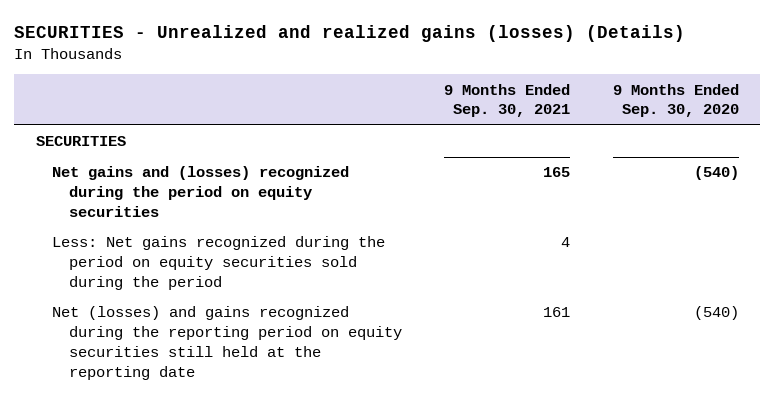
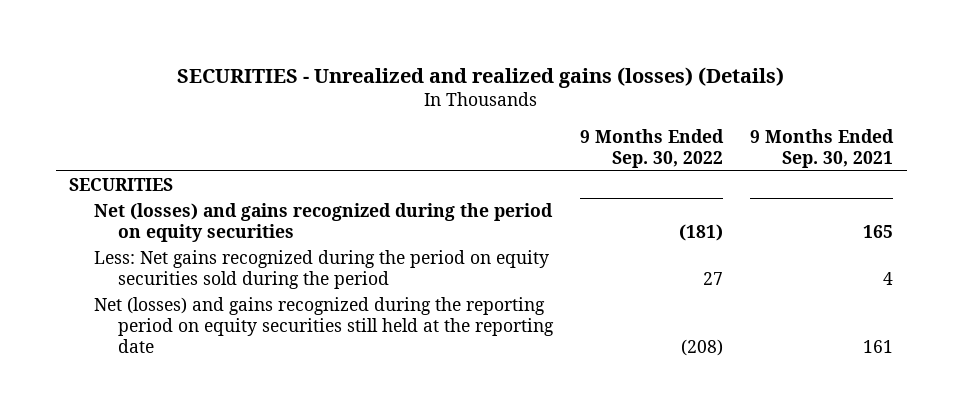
[612,83,739,118] 9 Months Ended Sep. 30, 2020 -> none
none -> [580,128,725,168] 9 Months Ended Sep. 30, 2022
[52,166,350,217] Net gains and (losses) recognized during the period on equity securities -> [93,203,553,243] Net (losses) and gains recognized during the period on equity securities

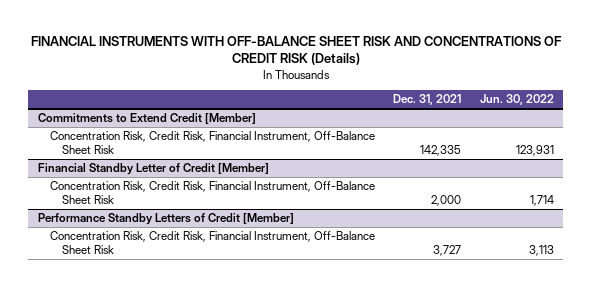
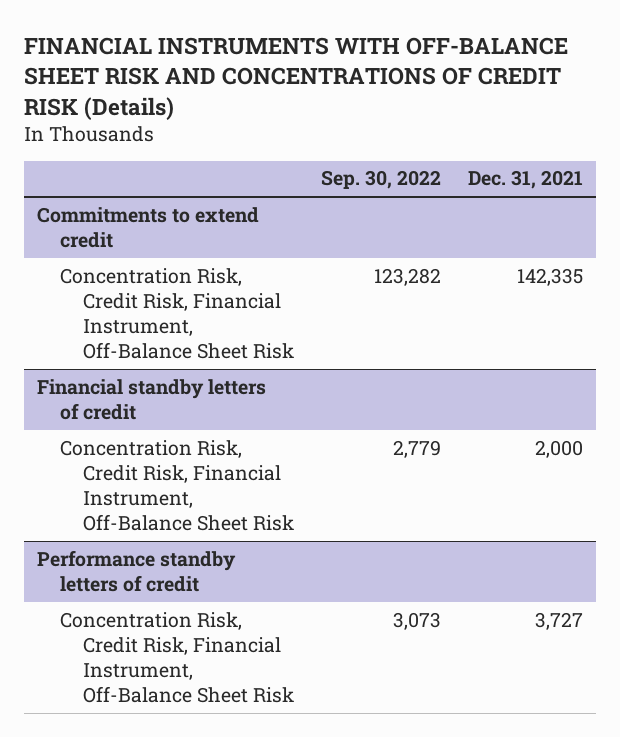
[480,94,555,106] Jun. 30, 2022 -> none
none -> [320,170,441,190] Sep. 30, 2022
[37,113,256,125] Commitments to Extend Credit [Member] -> [37,206,260,249] Commitments to extend credit
[37,163,269,176] Financial Standby Letter of Credit [Member] -> [37,378,267,421] Financial standby letters of credit
[37,213,294,226] Performance Standby Letters of Credit [Member] -> [37,549,237,593] Performance standby letters of credit

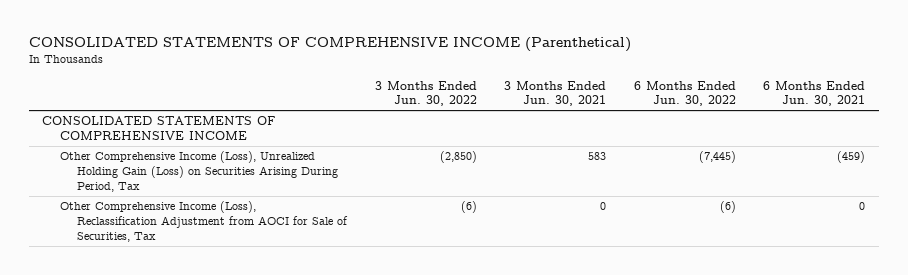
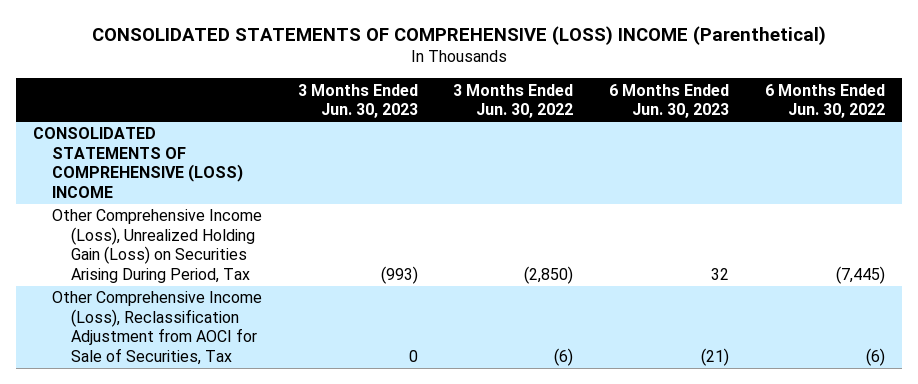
[28,37,631,53] CONSOLIDATED STATEMENTS OF COMPREHENSIVE INCOME (Parenthetical) -> [92,25,827,45] CONSOLIDATED STATEMENTS OF COMPREHENSIVE (LOSS) INCOME (Parenthetical)
[504,80,607,107] 3 Months Ended Jun. 30, 2021 -> none
[763,80,866,107] 6 Months Ended Jun. 30, 2021 -> none
none -> [297,83,418,119] 3 Months Ended Jun. 30, 2023
none -> [609,83,730,119] 6 Months Ended Jun. 30, 2023
[42,116,276,141] CONSOLIDATED STATEMENTS OF COMPREHENSIVE INCOME -> [33,127,244,198] CONSOLIDATED STATEMENTS OF COMPREHENSIVE (LOSS) INCOME

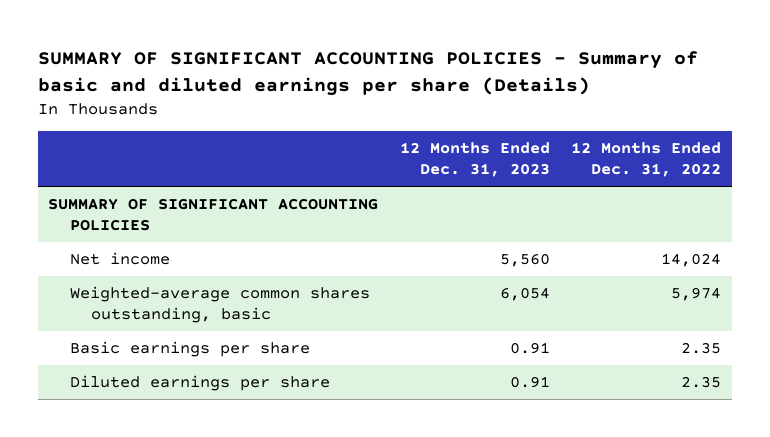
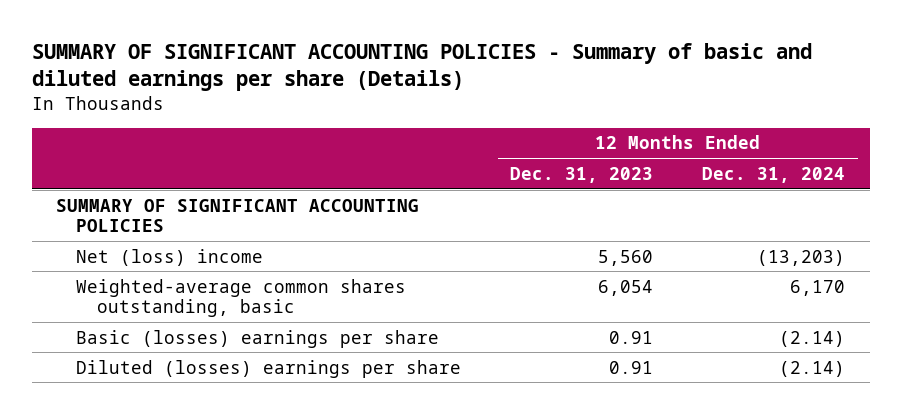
[571,142,722,178] 12 Months Ended Dec. 31, 2022 -> none
none -> [702,166,846,183] Dec. 31, 2024
[69,251,170,265] Net income -> [76,248,264,266] Net (loss) income
[69,340,310,357] Basic earnings per share -> [76,329,440,348] Basic (losses) earnings per share
[69,374,330,391] Diluted earnings per share -> [76,359,462,378] Diluted (losses) earnings per share

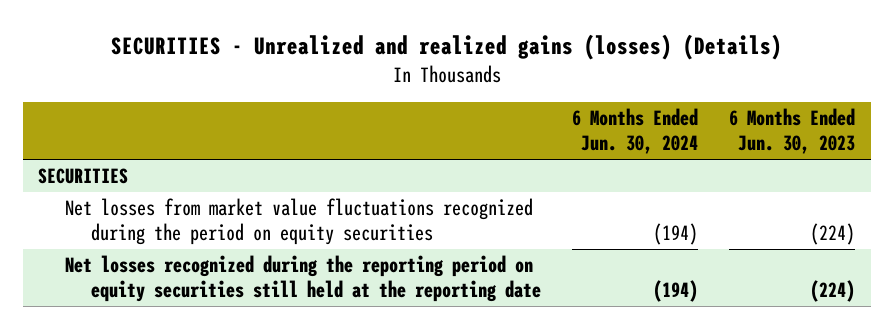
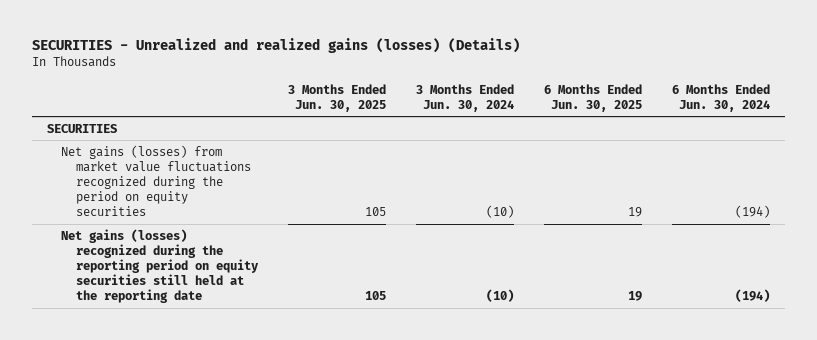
[729,108,856,155] 6 Months Ended Jun. 30, 2023 -> none
none -> [288,83,387,113] 3 Months Ended Jun. 30, 2025
none -> [416,83,515,113] 3 Months Ended Jun. 30, 2024
none -> [544,83,643,113] 6 Months Ended Jun. 30, 2025
[64,198,533,246] Net losses from market value fluctuations recognized during the period on equity securities -> [61,144,252,217] Net gains (losses) from market value fluctuations recognized during the period on equity securities
[64,255,542,303] Net losses recognized during the reporting period on equity securities still held at the reporting date -> [61,228,260,304] Net gains (losses) recognized during the reporting period on equity securities still held at the reporting date

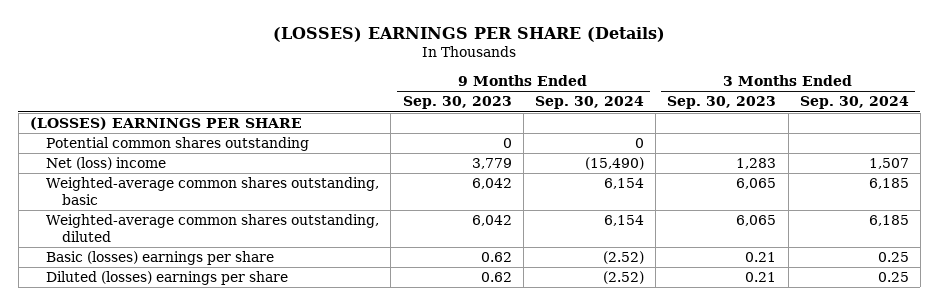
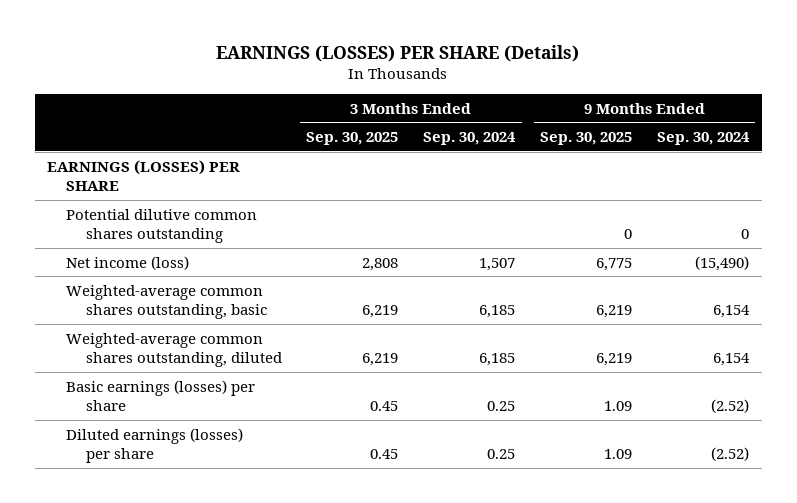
[273,27,666,43] (LOSSES) EARNINGS PER SHARE (Details) -> [216,44,580,62] EARNINGS (LOSSES) PER SHARE (Details)
[402,96,512,110] Sep. 30, 2023 -> none
[667,96,777,110] Sep. 30, 2023 -> none
none -> [306,132,399,146] Sep. 30, 2025
none -> [540,132,633,146] Sep. 30, 2025
[29,117,302,131] (LOSSES) EARNINGS PER SHARE -> [47,159,241,192] EARNINGS (LOSSES) PER SHARE
[46,137,310,152] Potential common shares outstanding -> [66,208,258,244] Potential dilutive common shares outstanding
[46,157,167,171] Net (loss) income -> [66,255,190,270] Net income (loss)
[46,251,275,266] Basic (losses) earnings per share -> [66,379,256,412] Basic earnings (losses) per share
[46,271,289,286] Diluted (losses) earnings per share -> [66,427,244,464] Diluted earnings (losses) per share

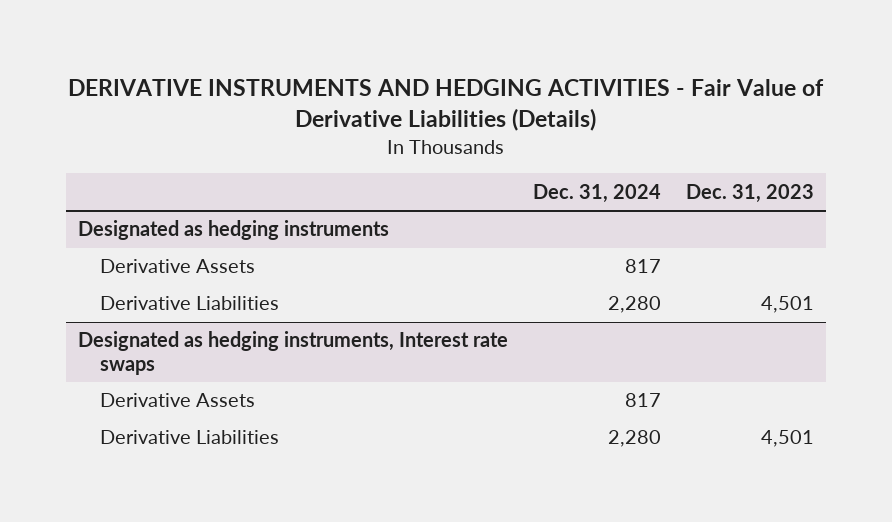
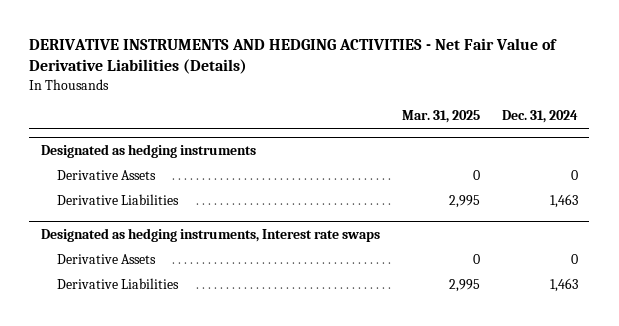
[67,79,824,131] DERIVATIVE INSTRUMENTS AND HEDGING ACTIVITIES - Fair Value of Derivative Liabilities (Details) -> [29,38,558,75] DERIVATIVE INSTRUMENTS AND HEDGING ACTIVITIES - Net Fair Value of Derivative Liabilities (Details)
[685,183,814,203] Dec. 31, 2023 -> none
none -> [401,110,480,124] Mar. 31, 2025
[624,259,661,274] 817 -> [571,170,579,181] 0
[607,296,661,314] 2,280 -> [550,194,579,209] 1,463
[624,393,661,408] 817 -> [571,254,579,265] 0
[607,430,661,448] 2,280 -> [550,278,579,293] 1,463

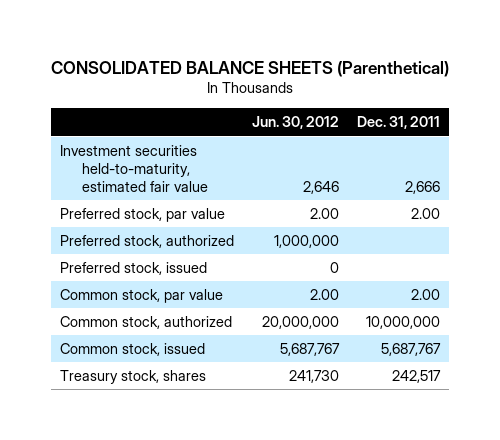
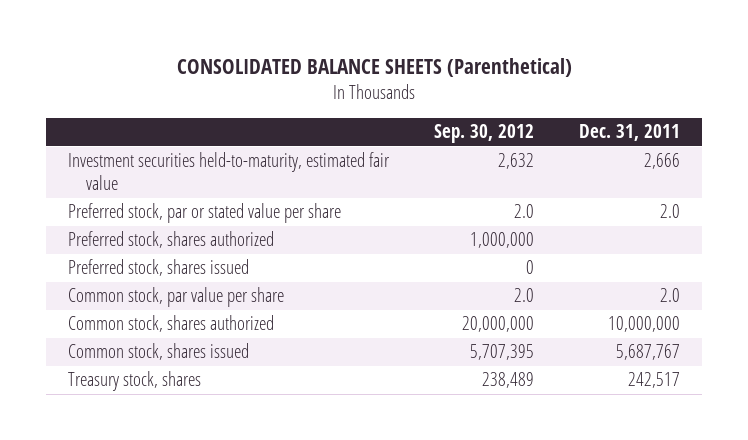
[252,116,340,130] Jun. 30, 2012 -> none
none -> [433,124,534,144] Sep. 30, 2012
[59,208,225,223] Preferred stock, par value -> [68,203,342,224] Preferred stock, par or stated value per share
[411,208,441,220] 2.00 -> [659,204,680,219] 2.0
[59,235,234,249] Preferred stock, authorized -> [68,231,275,249] Preferred stock, shares authorized
[59,262,207,276] Preferred stock, issued -> [68,259,250,277] Preferred stock, shares issued
[59,289,223,304] Common stock, par value -> [68,287,285,308] Common stock, par value per share
[411,289,441,301] 2.00 -> [659,288,680,303] 2.0
[59,316,232,330] Common stock, authorized -> [68,315,275,333] Common stock, shares authorized
[59,343,205,357] Common stock, issued -> [68,343,250,361] Common stock, shares issued

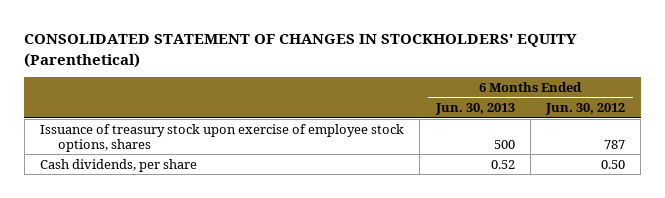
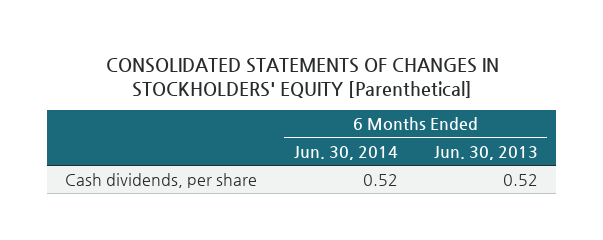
[24,34,578,68] CONSOLIDATED STATEMENT OF CHANGES IN STOCKHOLDERS' EQUITY (Parenthetical) -> [105,58,499,98] CONSOLIDATED STATEMENTS OF CHANGES IN STOCKHOLDERS' EQUITY [Parenthetical]
[545,103,626,116] Jun. 30, 2012 -> none
none -> [293,145,398,160] Jun. 30, 2014
[40,123,405,152] Issuance of treasury stock upon exercise of employee stock options, shares -> none

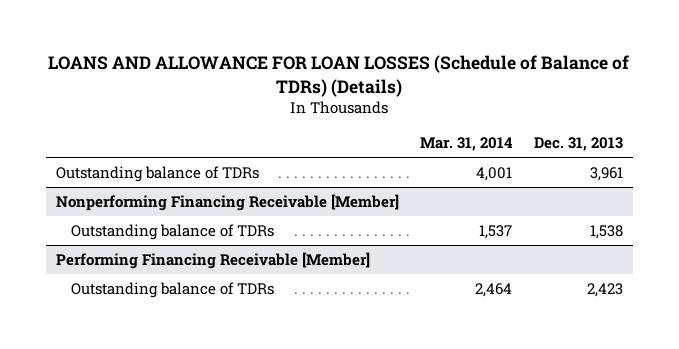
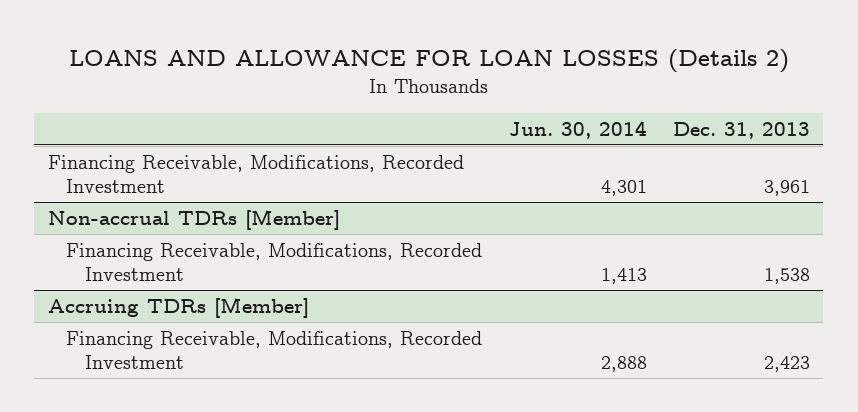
[48,55,630,97] LOANS AND ALLOWANCE FOR LOAN LOSSES (Schedule of Balance of TDRs) (Details) -> [68,48,789,73] LOANS AND ALLOWANCE FOR LOAN LOSSES (Details 2)
[420,137,514,152] Mar. 31, 2014 -> none
none -> [508,120,647,139] Jun. 30, 2014
[56,193,400,211] Nonperforming Financing Receivable [Member] -> none
[56,251,371,269] Performing Financing Receivable [Member] -> none
[56,165,260,182] Outstanding balance of TDRs -> [47,154,464,193] Financing Receivable, Modifications, Recorded Investment
none -> [47,208,340,230] Non-accrual TDRs [Member]
[71,223,275,240] Outstanding balance of TDRs -> [66,242,483,281] Financing Receivable, Modifications, Recorded Investment
none -> [47,296,309,318] Accruing TDRs [Member]
[71,281,275,298] Outstanding balance of TDRs -> [66,330,483,369] Financing Receivable, Modifications, Recorded Investment

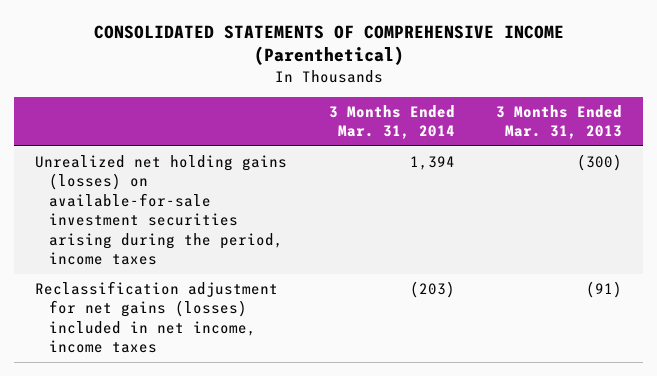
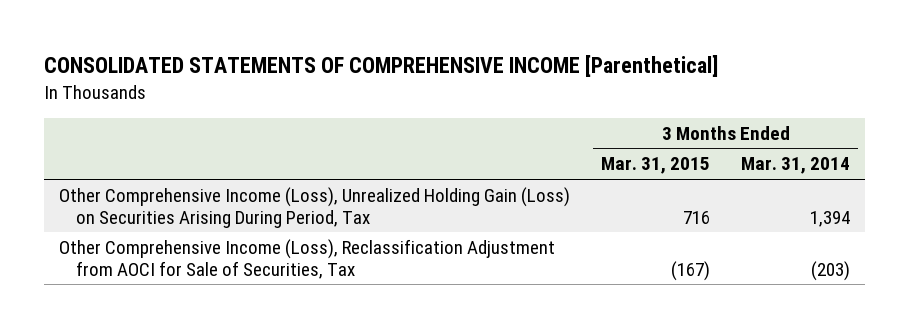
[93,24,564,66] CONSOLIDATED STATEMENTS OF COMPREHENSIVE INCOME (Parenthetical) -> [43,55,718,78] CONSOLIDATED STATEMENTS OF COMPREHENSIVE INCOME [Parenthetical]
[496,104,623,140] 3 Months Ended Mar. 31, 2013 -> none
none -> [601,157,711,175] Mar. 31, 2015
[34,154,287,266] Unrealized net holding gains (losses) on available-for-sale investment securities arising during the period, income taxes -> [59,187,571,228] Other Comprehensive Income (Loss), Unrealized Holding Gain (Loss) on Securities Arising During Period, Tax
[34,280,278,354] Reclassification adjustment for net gains (losses) included in net income, income taxes -> [59,239,556,279] Other Comprehensive Income (Loss), Reclassification Adjustment from AOCI for Sale of Securities, Tax

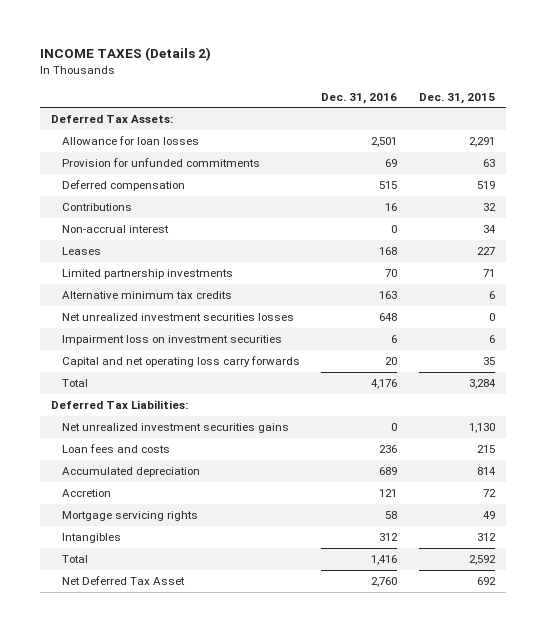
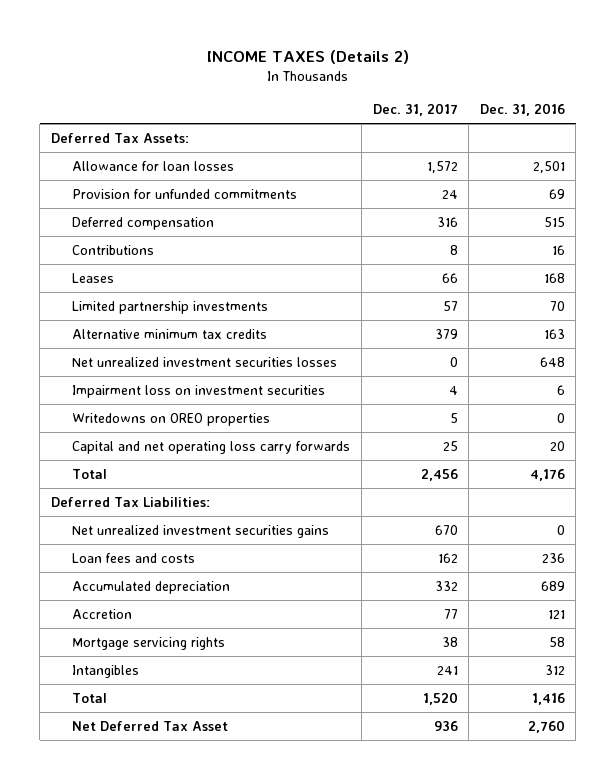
[418,92,495,104] Dec. 31, 2015 -> none
none -> [372,103,458,117] Dec. 31, 2017
[62,224,170,233] Non-accrual interest -> none
none -> [72,412,271,426] Writedowns on OREO properties

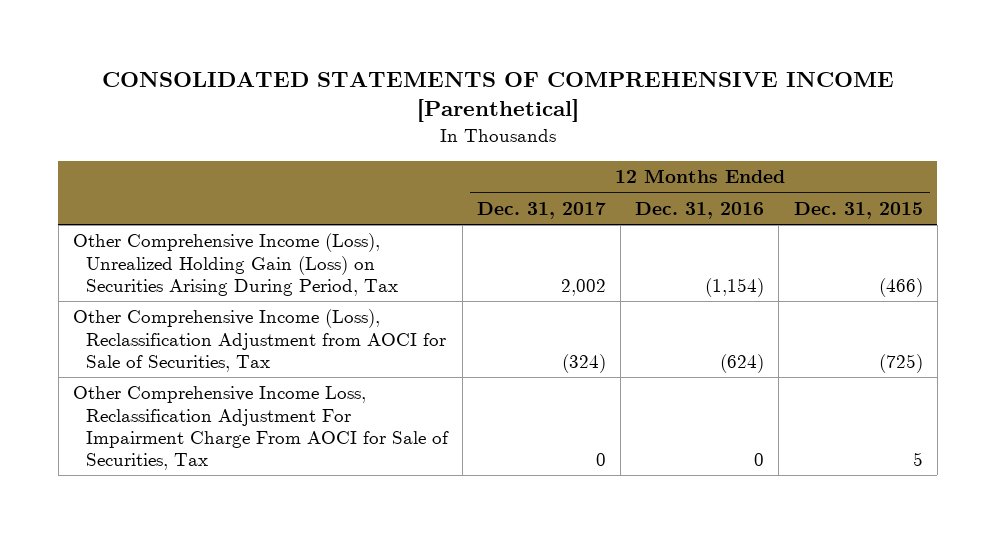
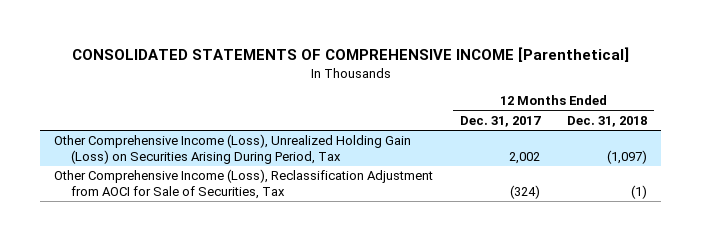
[635,201,765,219] Dec. 31, 2016 -> none
[793,201,923,219] Dec. 31, 2015 -> none
none -> [567,115,648,127] Dec. 31, 2018
[72,386,449,471] Other Comprehensive Income Loss, Reclassification Adjustment For Impairment Charge From AOCI for Sale of Securities, Tax -> none

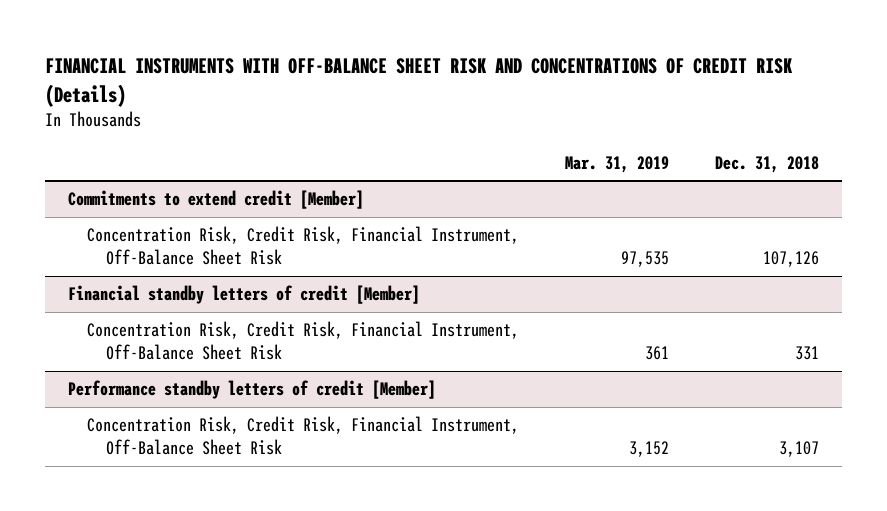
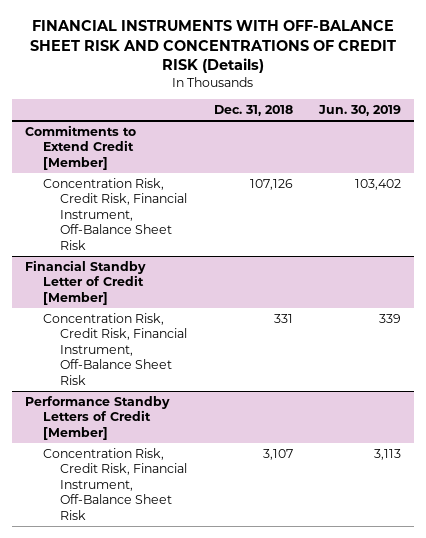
[565,155,670,173] Mar. 31, 2019 -> none
none -> [317,104,401,116] Jun. 30, 2019
[68,190,365,210] Commitments to extend credit [Member] -> [25,124,137,170] Commitments to Extend Credit [Member]
[68,285,421,305] Financial standby letters of credit [Member] -> [25,259,147,305] Financial Standby Letter of Credit [Member]
[68,380,437,400] Performance standby letters of credit [Member] -> [25,395,171,440] Performance Standby Letters of Credit [Member]

